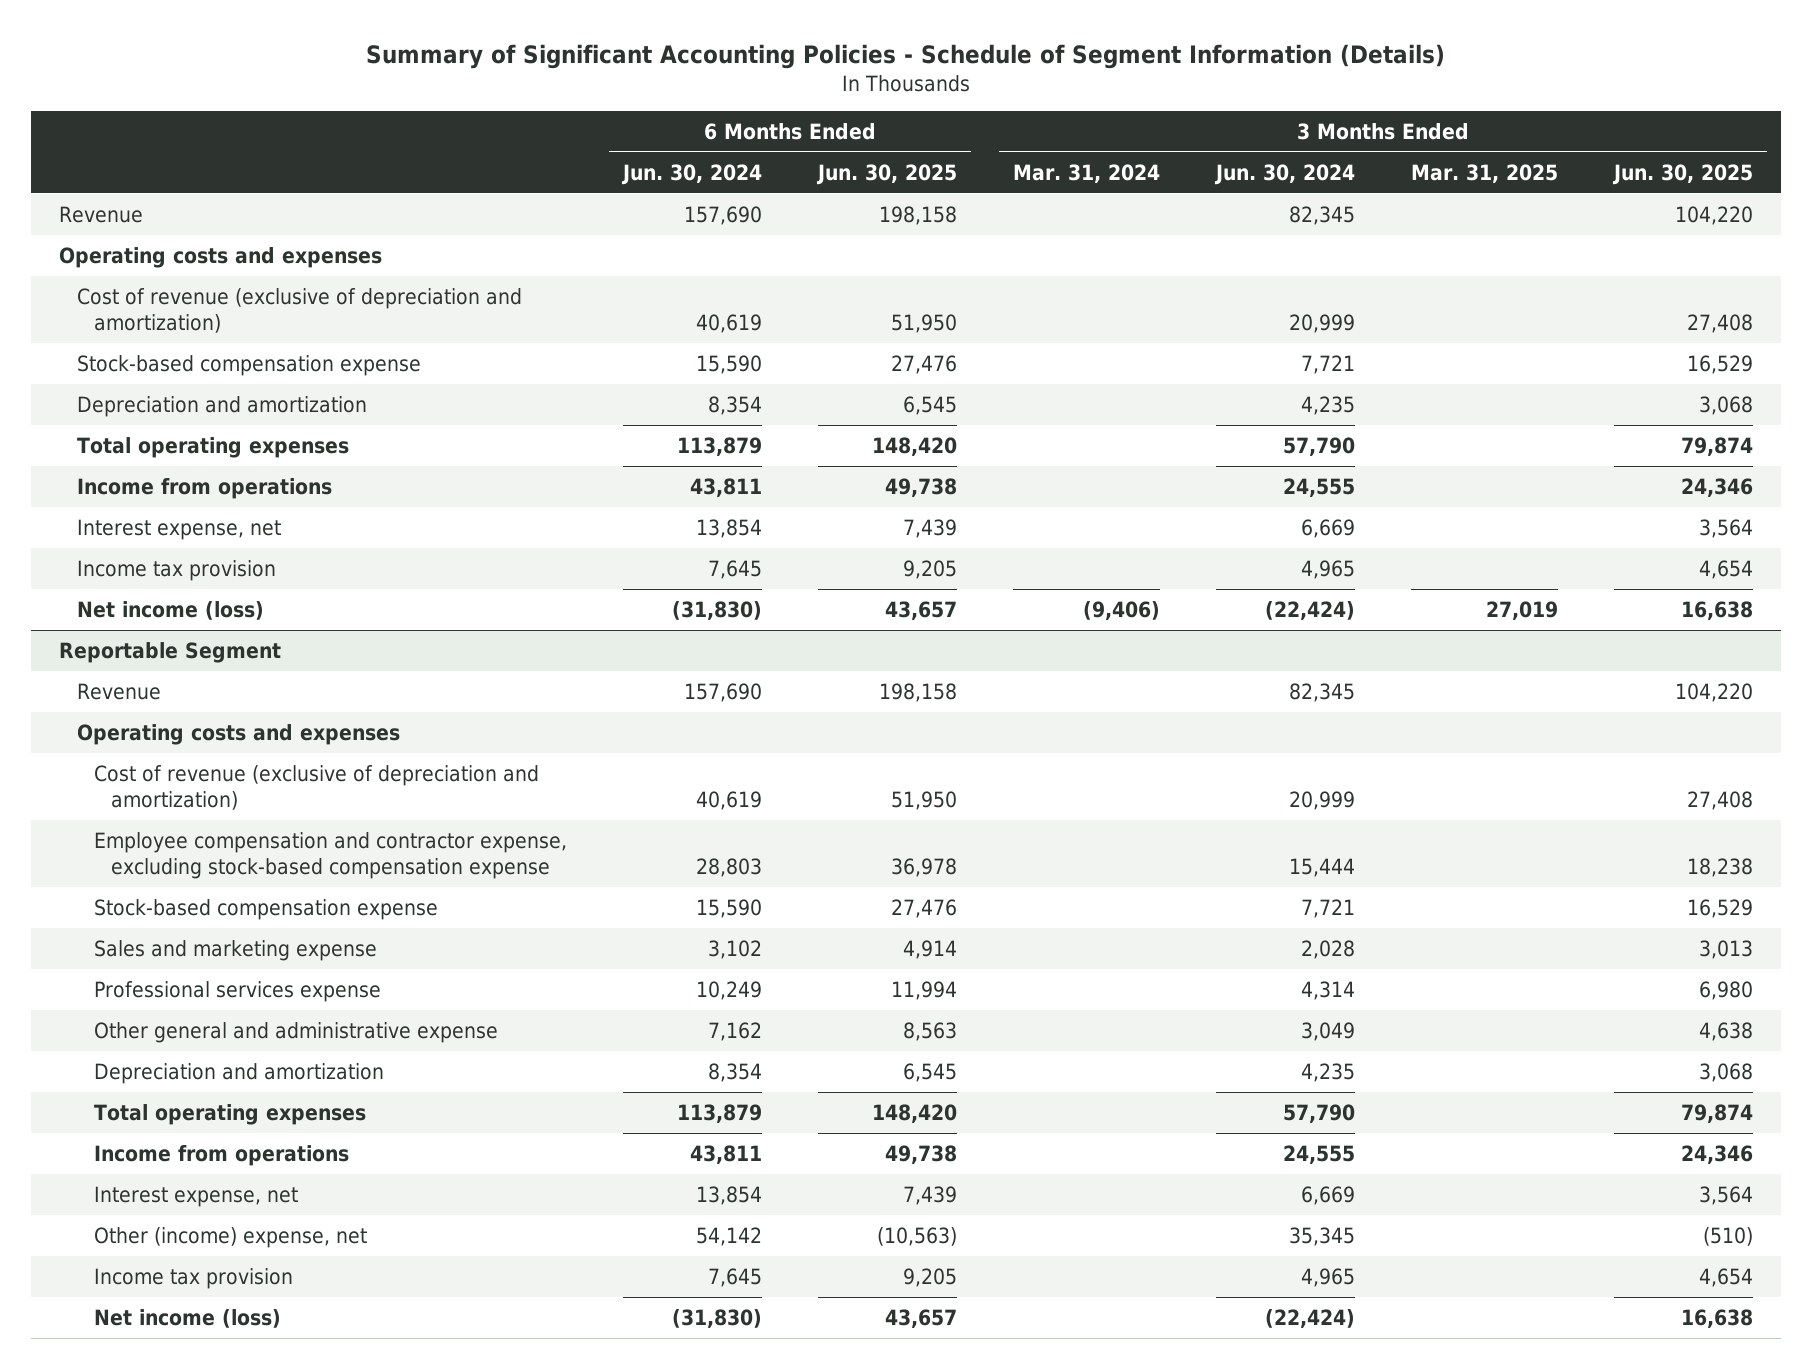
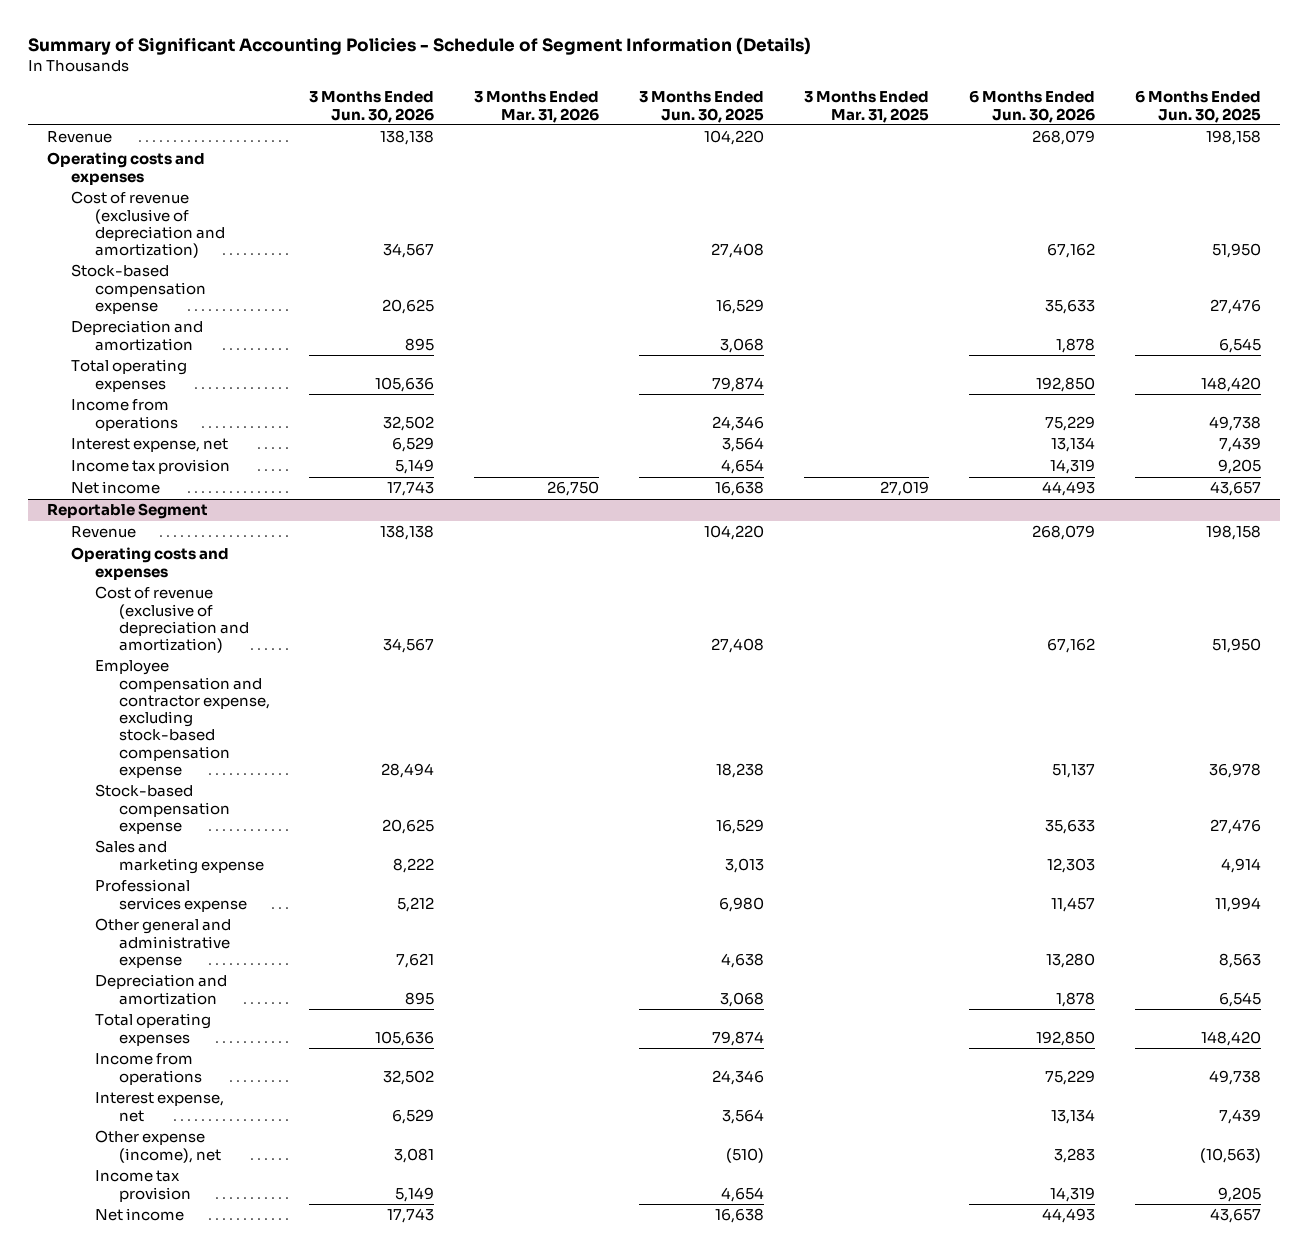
[620,163,762,185] Jun. 30, 2024 -> none
[1012,163,1160,183] Mar. 31, 2024 -> none
[1213,163,1355,185] Jun. 30, 2024 -> none
none -> [309,91,435,123] 3 Months Ended Jun. 30, 2026
none -> [474,91,600,123] 3 Months Ended Mar. 31, 2026
none -> [968,90,1095,123] 6 Months Ended Jun. 30, 2026
[76,600,264,620] Net income (loss) -> [71,481,161,495] Net income
[93,1226,367,1248] Other (income) expense, net -> [94,1130,221,1163] Other expense (income), net
[93,1308,281,1328] Net income (loss) -> [94,1208,184,1222] Net income

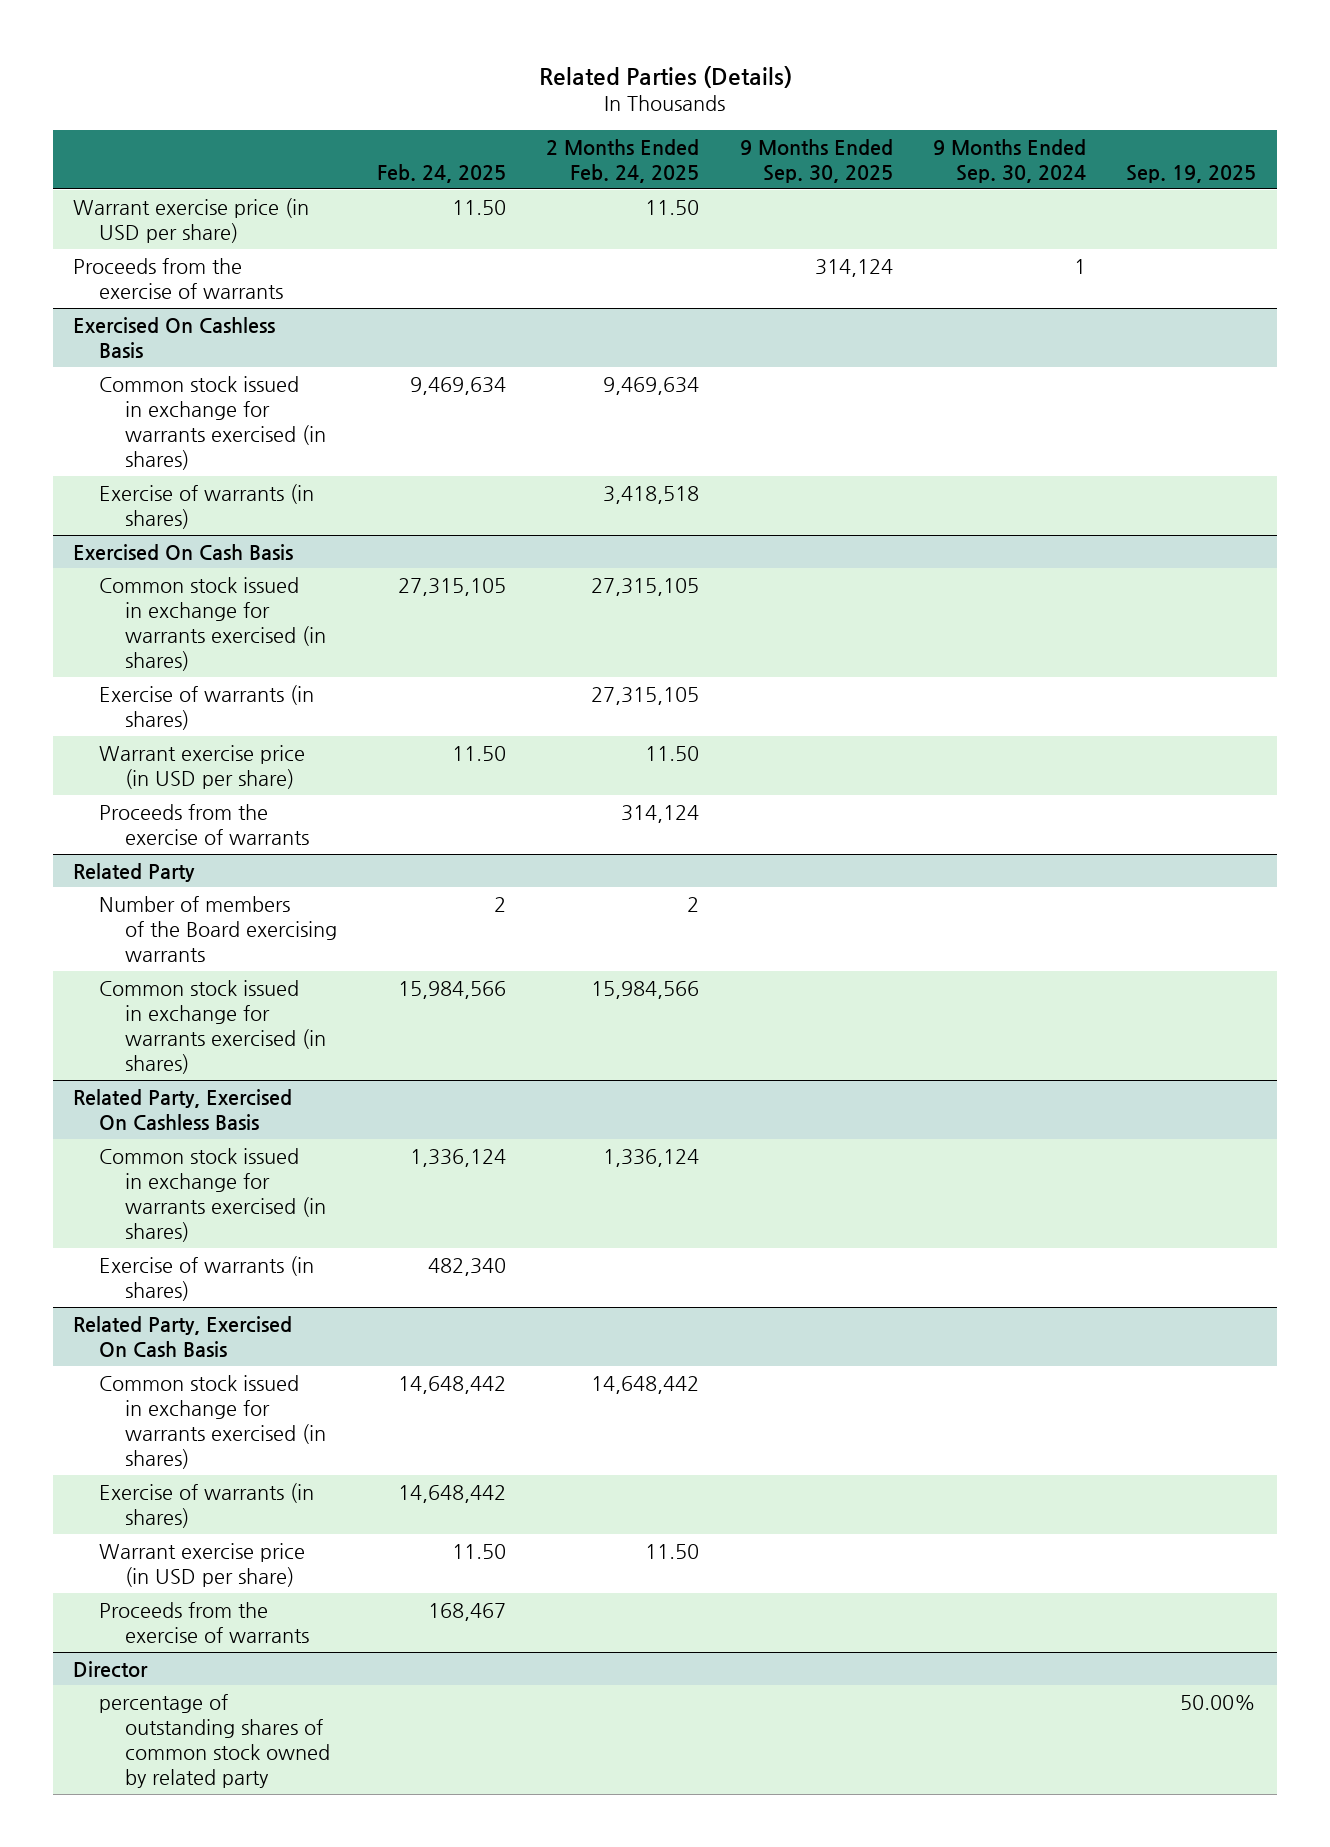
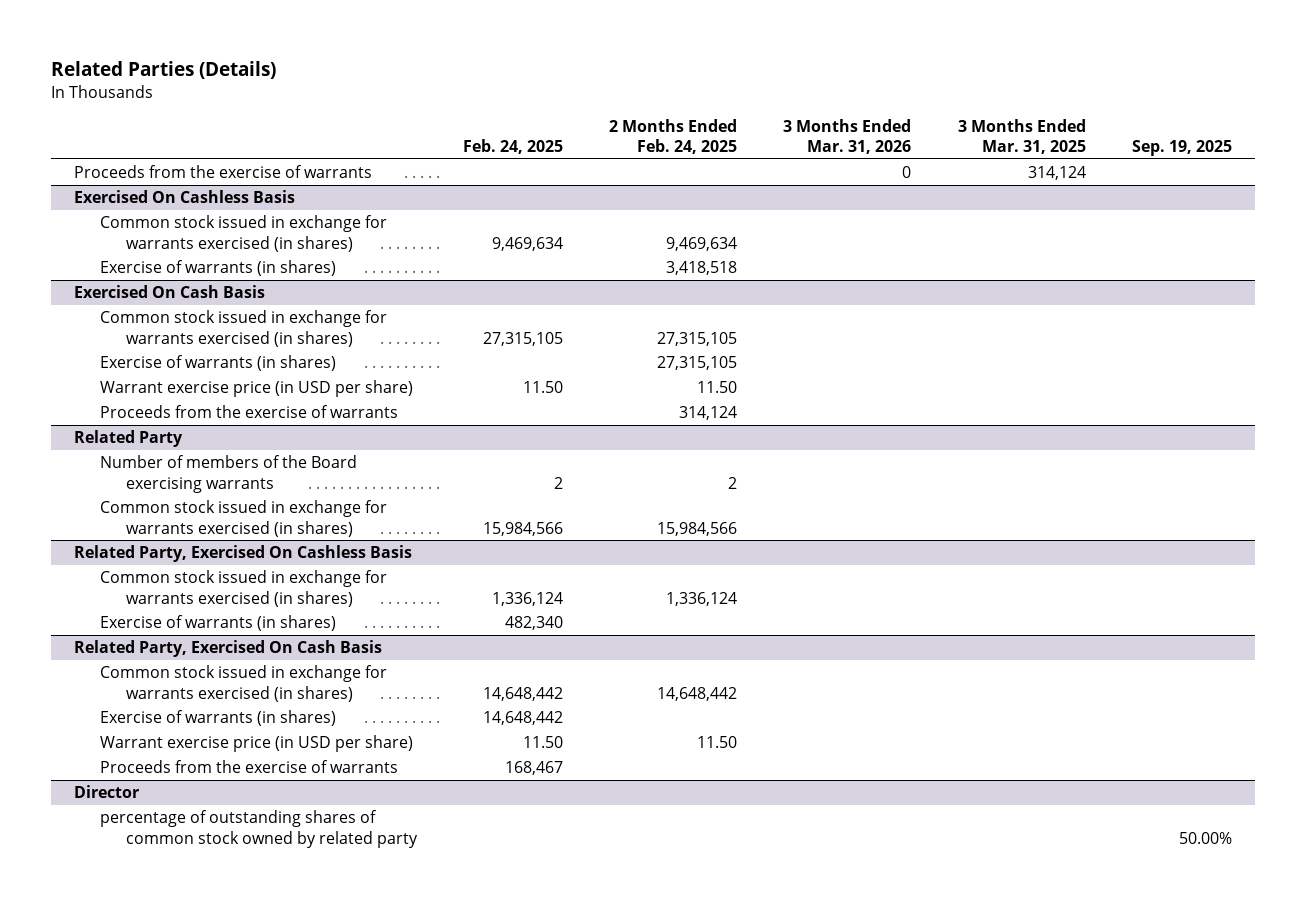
[739,138,893,184] 9 Months Ended Sep. 30, 2025 -> none
[933,138,1087,184] 9 Months Ended Sep. 30, 2024 -> none
none -> [783,118,912,155] 3 Months Ended Mar. 31, 2026
none -> [957,118,1086,155] 3 Months Ended Mar. 31, 2025
[73,197,310,243] Warrant exercise price (in USD per share) -> none

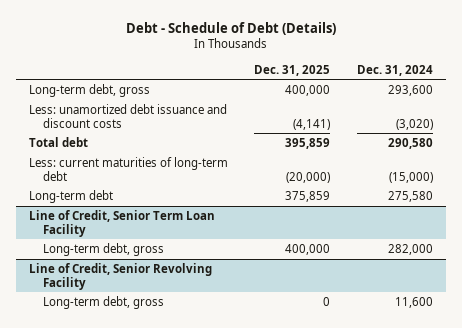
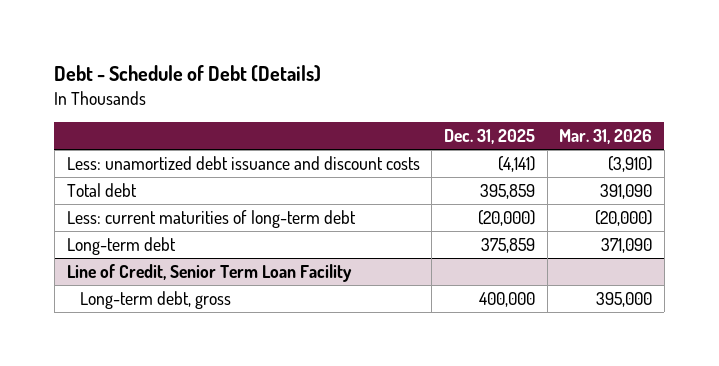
[356,64,433,76] Dec. 31, 2024 -> none
none -> [559,129,653,145] Mar. 31, 2026
[28,83,150,97] Long-term debt, gross -> none
[28,262,212,290] Line of Credit, Senior Revolving Facility -> none
[42,295,164,309] Long-term debt, gross -> none

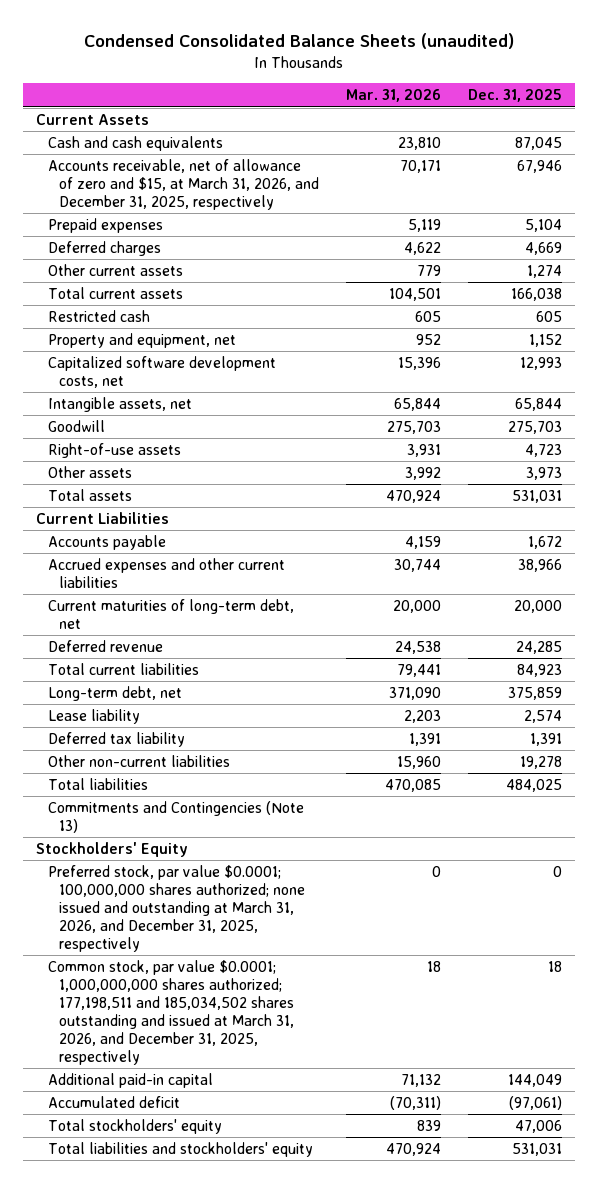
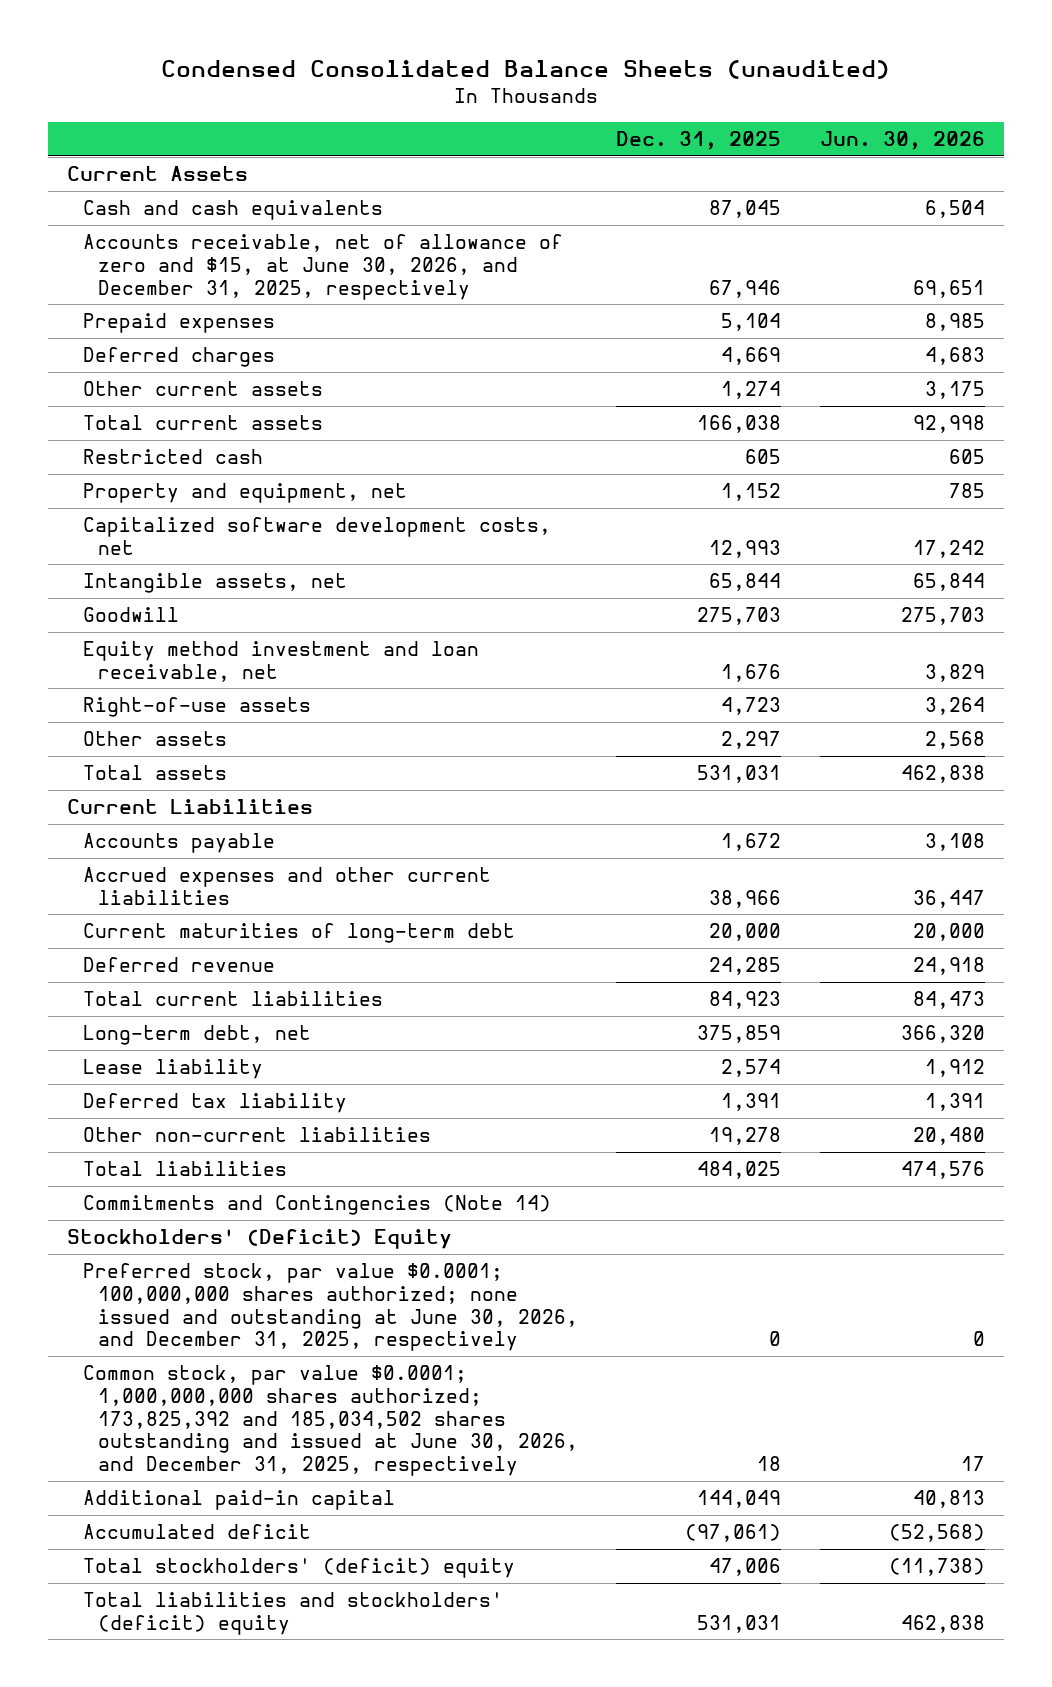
[345,89,441,103] Mar. 31, 2026 -> none
none -> [819,131,985,151] Jun. 30, 2026
[47,159,320,210] Accounts receivable, net of allowance of zero and $15, at March 31, 2026, and December 31, 2025, respectively -> [82,234,563,300] Accounts receivable, net of allowance of zero and $15, at June 30, 2026, and December 31, 2025, respectively
none -> [82,641,479,682] Equity method investment and loan receivable, net
[525,467,562,481] 3,973 -> [721,731,782,750] 2,297
[47,599,294,629] Current maturities of long-term debt, net -> [82,923,515,944] Current maturities of long-term debt
[47,801,304,833] Commitments and Contingencies (Note 13) -> [82,1195,551,1216] Commitments and Contingencies (Note 14)
[36,842,189,858] Stockholders' Equity -> [67,1229,453,1250] Stockholders' (Deficit) Equity
[47,865,306,952] Preferred stock, par value $0.0001; 100,000,000 shares authorized; none issued and outstanding at March 31, 2026, and December 31, 2025, respectively -> [82,1263,579,1352] Preferred stock, par value $0.0001; 100,000,000 shares authorized; none issued and outstanding at June 30, 2026, and December 31, 2025, respectively
[47,960,295,1065] Common stock, par value $0.0001; 1,000,000,000 shares authorized; 177,198,511 and 185,034,502 shares outstanding and issued at March 31, 2026, and December 31, 2025, respectively -> [82,1365,579,1477] Common stock, par value $0.0001; 1,000,000,000 shares authorized; 173,825,392 and 185,034,502 shares outstanding and issued at June 30, 2026, and December 31, 2025, respectively
[47,1119,222,1135] Total stockholders' equity -> [82,1558,515,1579] Total stockholders' (deficit) equity
[47,1142,313,1158] Total liabilities and stockholders' equity -> [82,1592,503,1635] Total liabilities and stockholders' (deficit) equity

